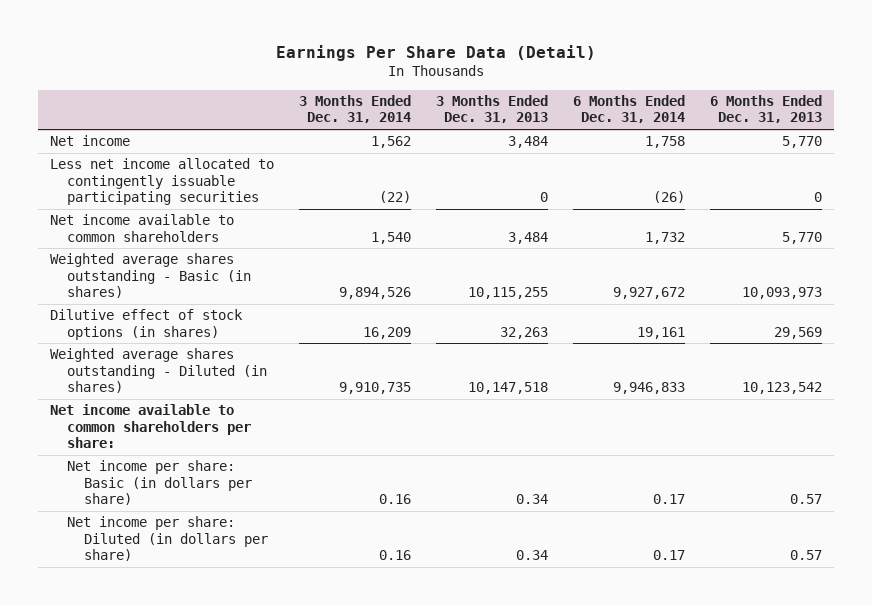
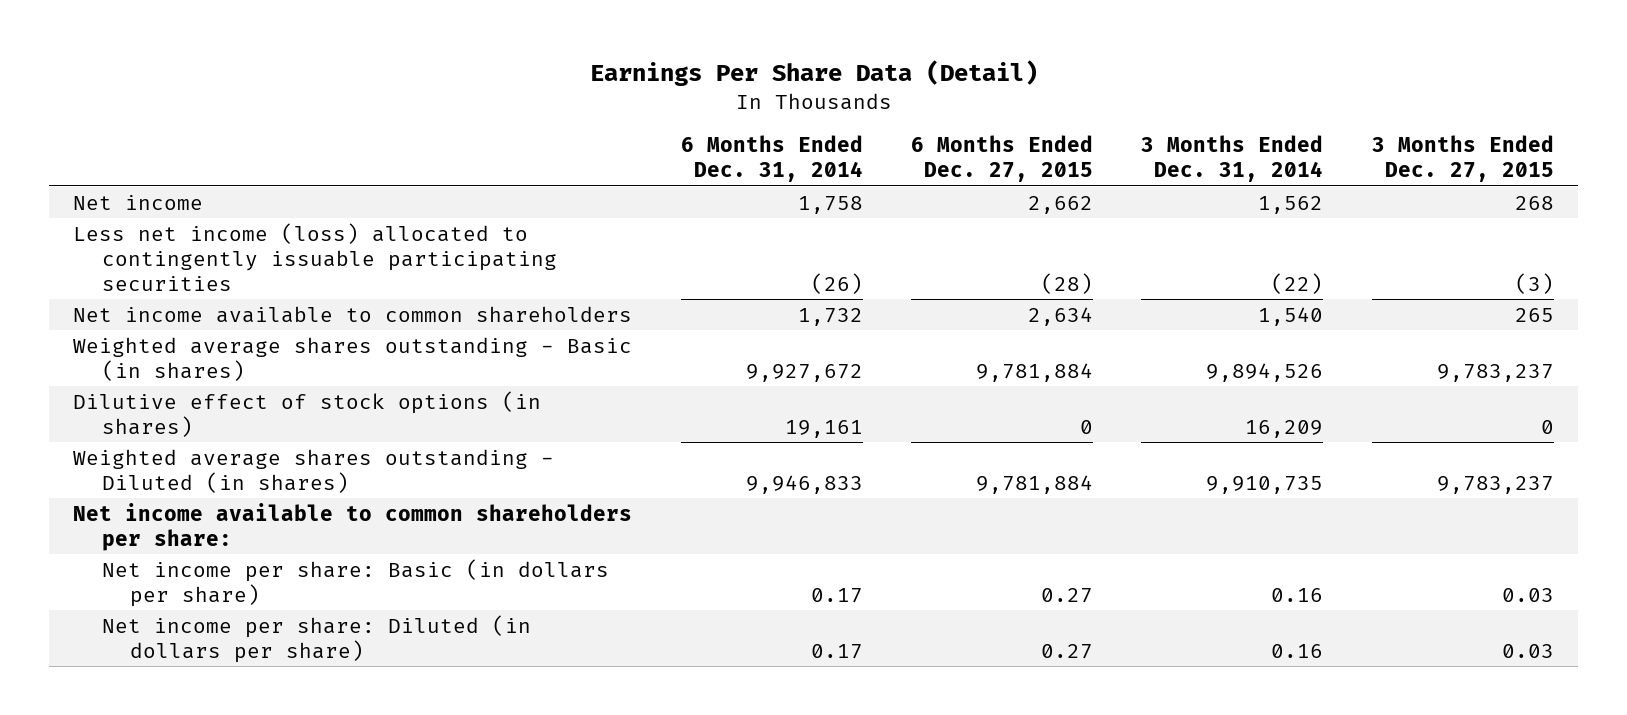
[435,94,548,124] 3 Months Ended Dec. 31, 2013 -> none
[709,94,822,124] 6 Months Ended Dec. 31, 2013 -> none
none -> [911,135,1094,183] 6 Months Ended Dec. 27, 2015
none -> [1371,135,1554,183] 3 Months Ended Dec. 27, 2015
[50,158,275,206] Less net income allocated to contingently issuable participating securities -> [73,222,557,291] Less net income (loss) allocated to contingently issuable participating securities

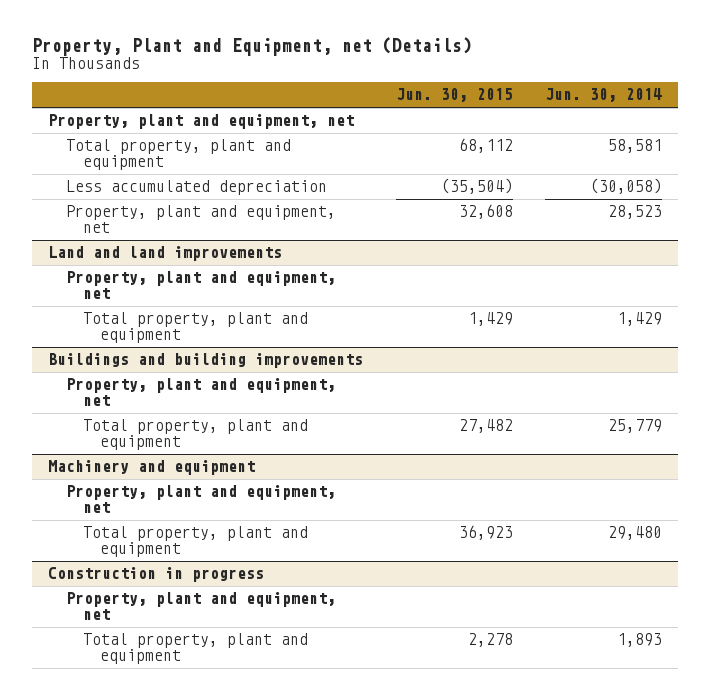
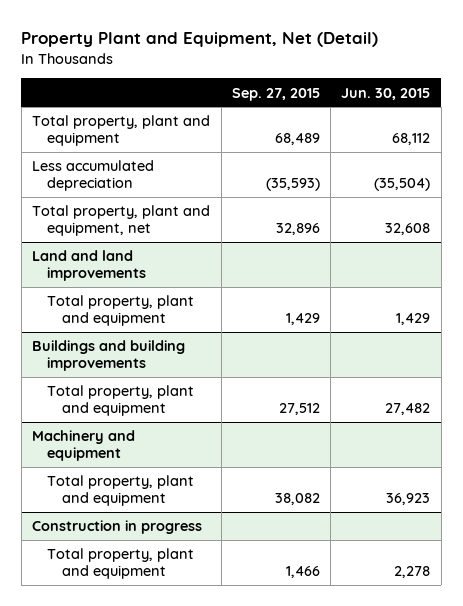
[32,36,473,56] Property, Plant and Equipment, net (Details) -> [21,32,379,48] Property Plant and Equipment, Net (Detail)
[545,88,663,103] Jun. 30, 2014 -> none
none -> [231,87,320,101] Sep. 27, 2015
[48,114,355,130] Property, plant and equipment, net -> none
[65,205,336,234] Property, plant and equipment, net -> [32,205,211,237] Total property, plant and equipment, net
[65,271,336,300] Property, plant and equipment, net -> none
[65,378,336,407] Property, plant and equipment, net -> none
[65,485,336,514] Property, plant and equipment, net -> none
[65,592,336,621] Property, plant and equipment, net -> none

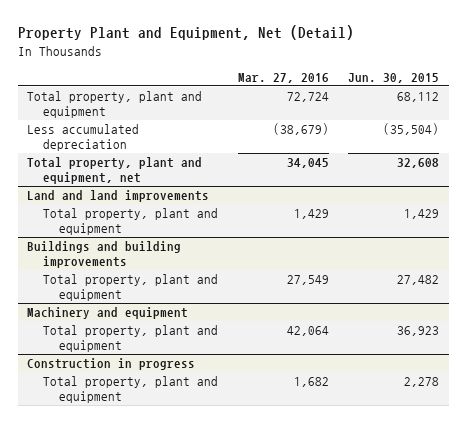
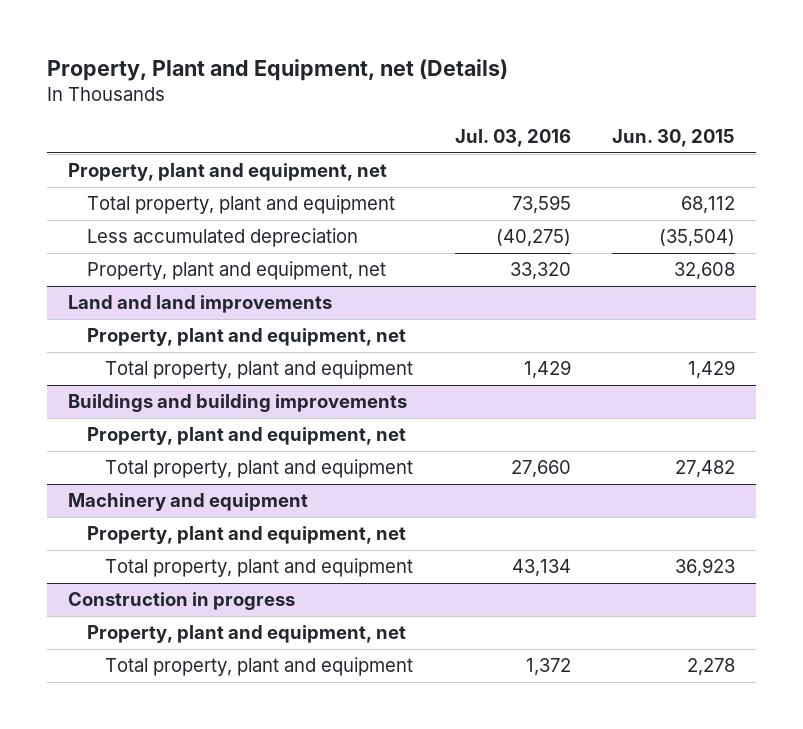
[17,25,354,41] Property Plant and Equipment, Net (Detail) -> [47,59,509,82] Property, Plant and Equipment, net (Details)
[237,72,329,83] Mar. 27, 2016 -> none
none -> [454,128,571,147] Jul. 03, 2016
none -> [68,163,388,182] Property, plant and equipment, net
[27,157,203,185] Total property, plant and equipment, net -> [86,261,386,281] Property, plant and equipment, net
none -> [86,328,406,347] Property, plant and equipment, net
none -> [86,427,406,446] Property, plant and equipment, net
none -> [86,526,406,545] Property, plant and equipment, net
none -> [86,625,406,644] Property, plant and equipment, net

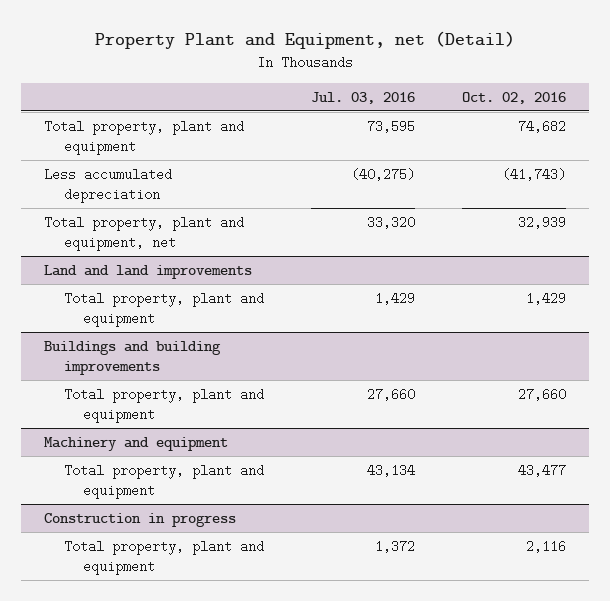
[47,59,509,82] Property, Plant and Equipment, net (Details) -> [94,31,515,50] Property Plant and Equipment, net (Detail)
[612,128,736,147] Jun. 30, 2015 -> none
none -> [461,91,566,104] Oct. 02, 2016
[68,163,388,182] Property, plant and equipment, net -> none
[86,261,386,281] Property, plant and equipment, net -> [44,215,245,251] Total property, plant and equipment, net
[86,328,406,347] Property, plant and equipment, net -> none
[86,427,406,446] Property, plant and equipment, net -> none
[86,526,406,545] Property, plant and equipment, net -> none
[86,625,406,644] Property, plant and equipment, net -> none

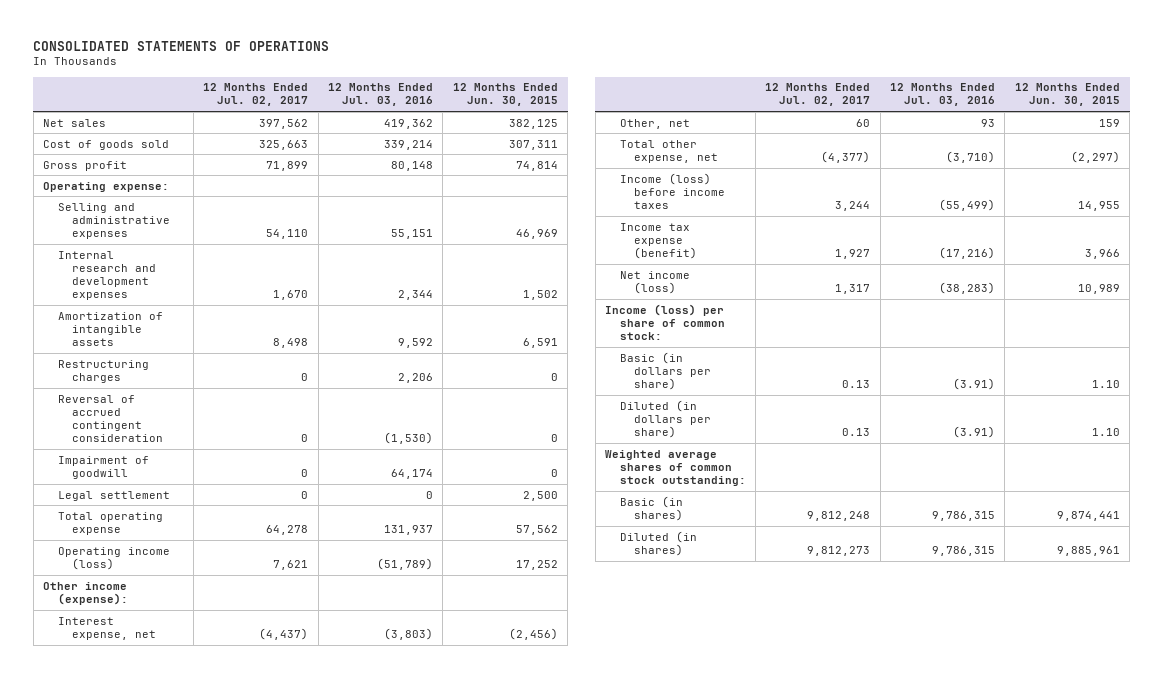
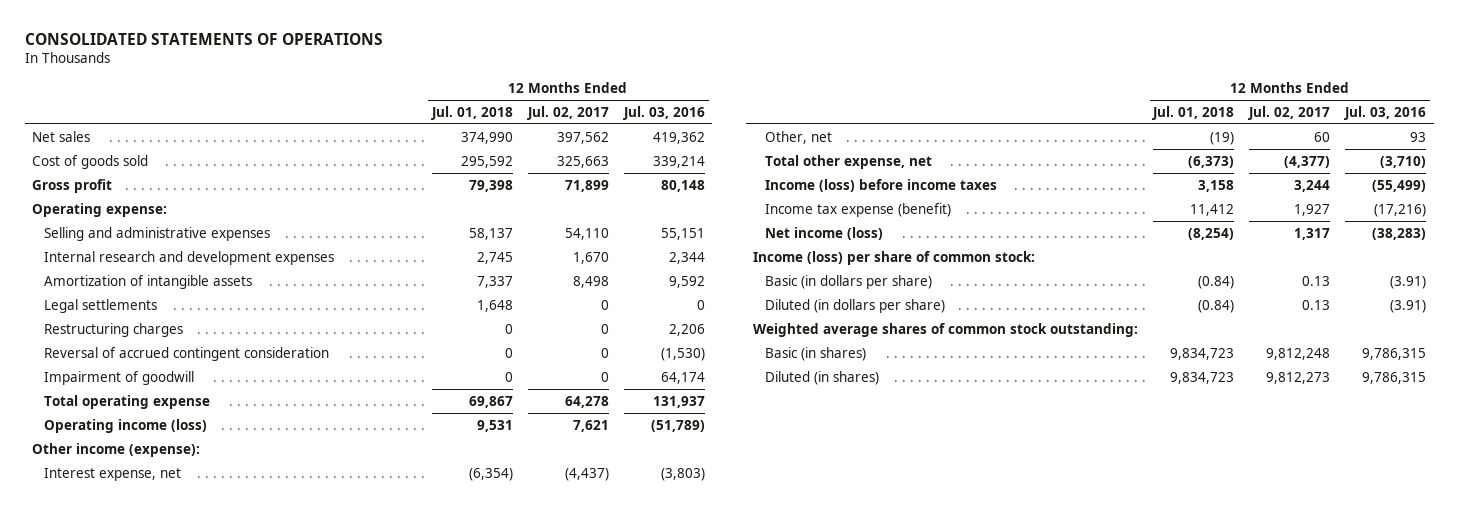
[452,83,558,107] 12 Months Ended Jun. 30, 2015 -> none
none -> [431,105,514,120] Jul. 01, 2018
none -> [44,298,158,313] Legal settlements
[57,490,170,501] Legal settlement -> none

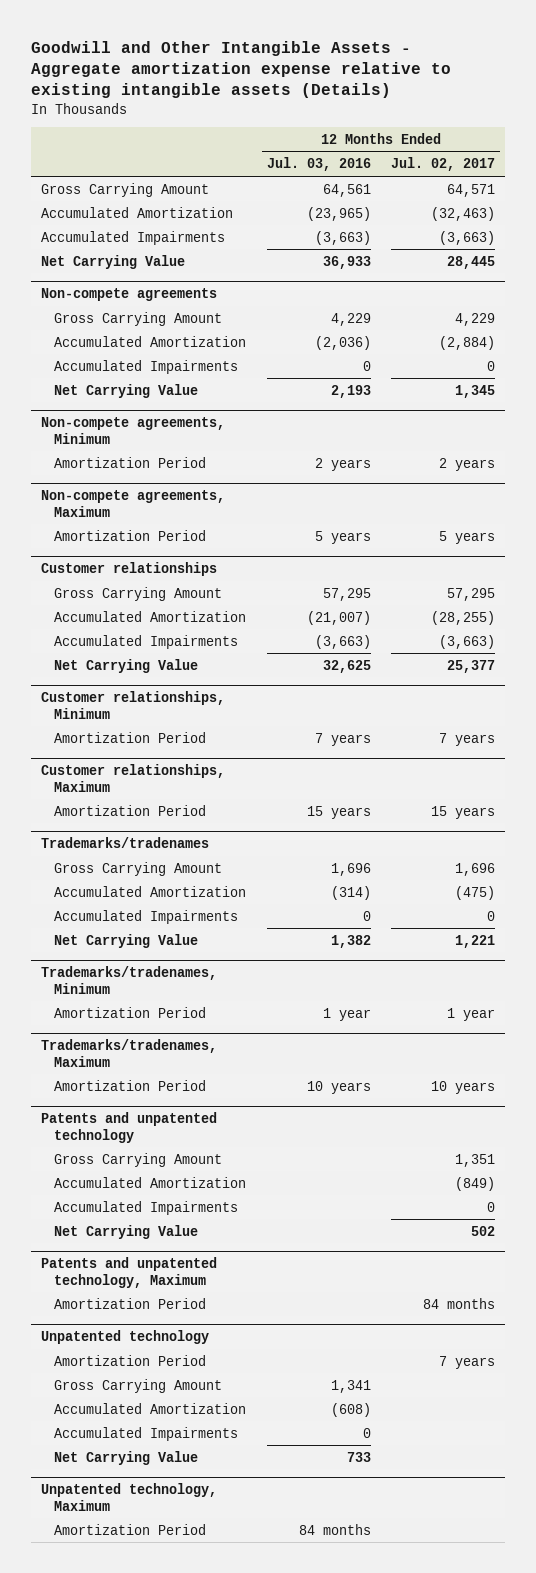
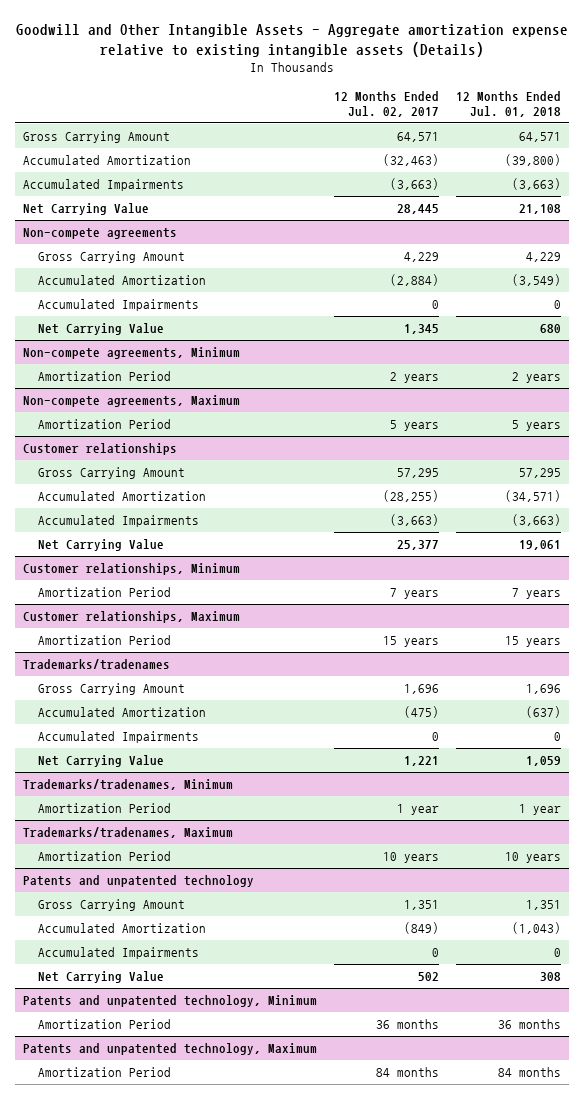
[266,157,371,172] Jul. 03, 2016 -> none
none -> [455,91,561,117] 12 Months Ended Jul. 01, 2018
none -> [22,995,317,1008] Patents and unpatented technology, Minimum
none -> [38,1019,172,1030] Amortization Period
[41,1330,210,1345] Unpatented technology -> none
[54,1354,207,1366] Amortization Period -> none
[54,1378,223,1393] Gross Carrying Amount -> none
[54,1402,247,1414] Accumulated Amortization -> none
[54,1426,239,1441] Accumulated Impairments -> none
[54,1450,199,1465] Net Carrying Value -> none
[41,1483,218,1511] Unpatented technology, Maximum -> none
[54,1523,207,1535] Amortization Period -> none

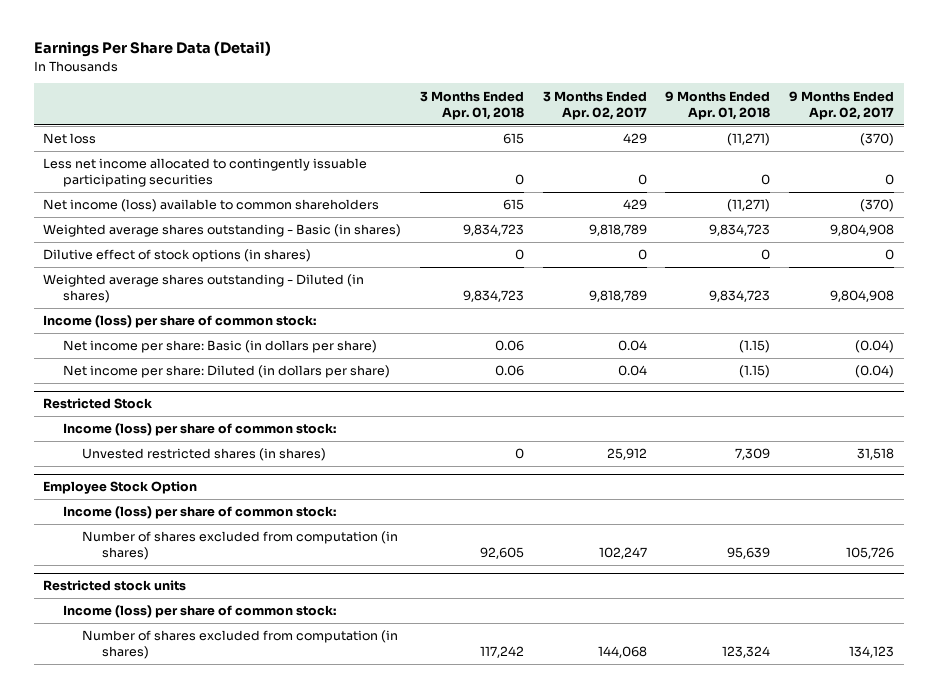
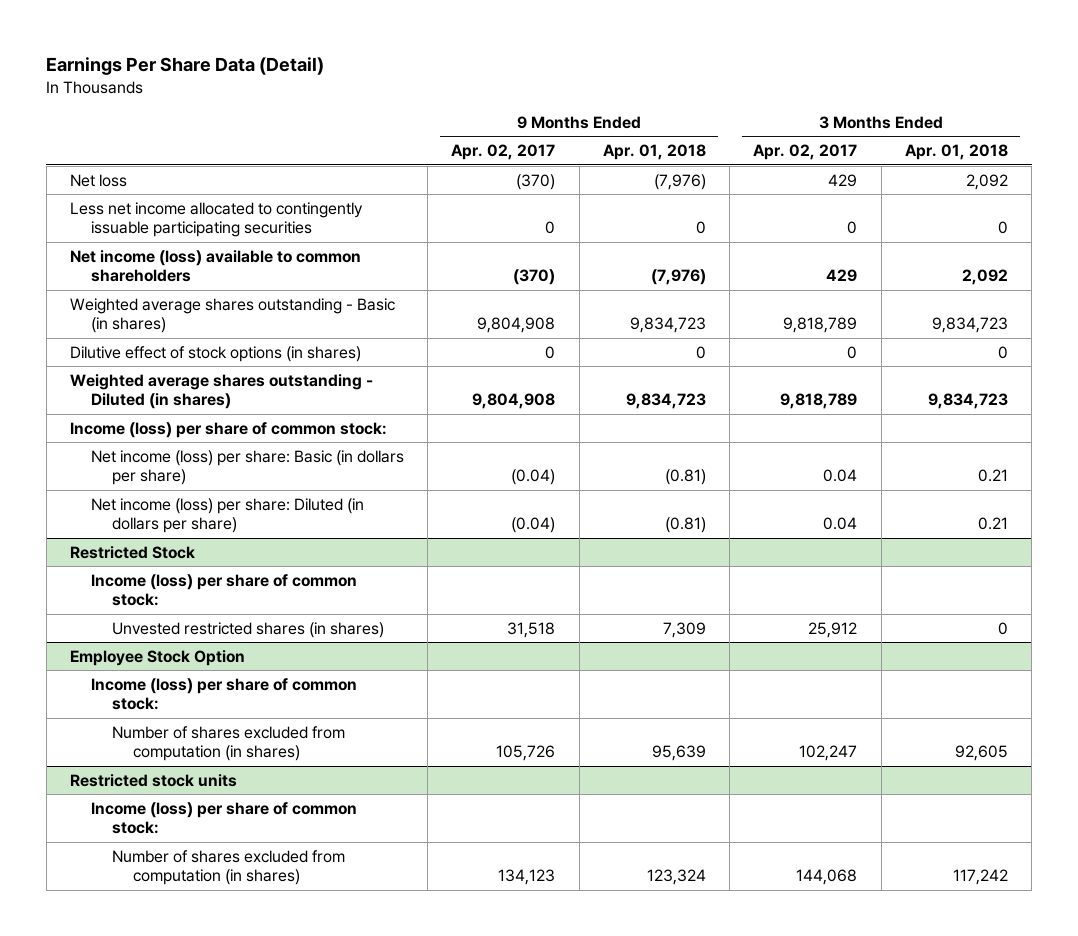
[502,133,524,145] 615 -> [965,173,1008,190] 2,092
[727,133,771,147] (11,271) -> [653,173,706,190] (7,976)
[502,199,524,211] 615 -> [961,269,1008,286] 2,092
[727,199,771,213] (11,271) -> [650,269,706,286] (7,976)
[62,340,377,354] Net income per share: Basic (in dollars per share) -> [90,449,404,486] Net income (loss) per share: Basic (in dollars per share)
[494,340,524,352] 0.06 -> [977,469,1008,483] 0.21
[739,340,771,354] (1.15) -> [664,469,706,486] (0.81)
[62,365,390,379] Net income per share: Diluted (in dollars per share) -> [90,497,364,534] Net income (loss) per share: Diluted (in dollars per share)
[494,365,524,377] 0.06 -> [977,517,1008,531] 0.21
[739,365,771,379] (1.15) -> [664,517,706,534] (0.81)

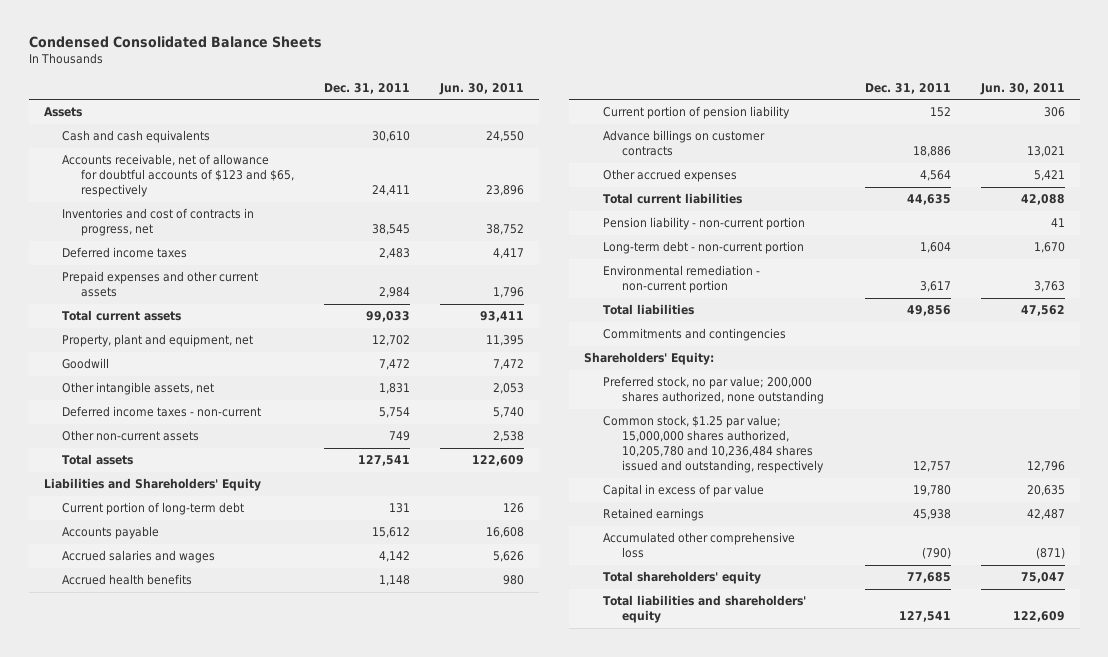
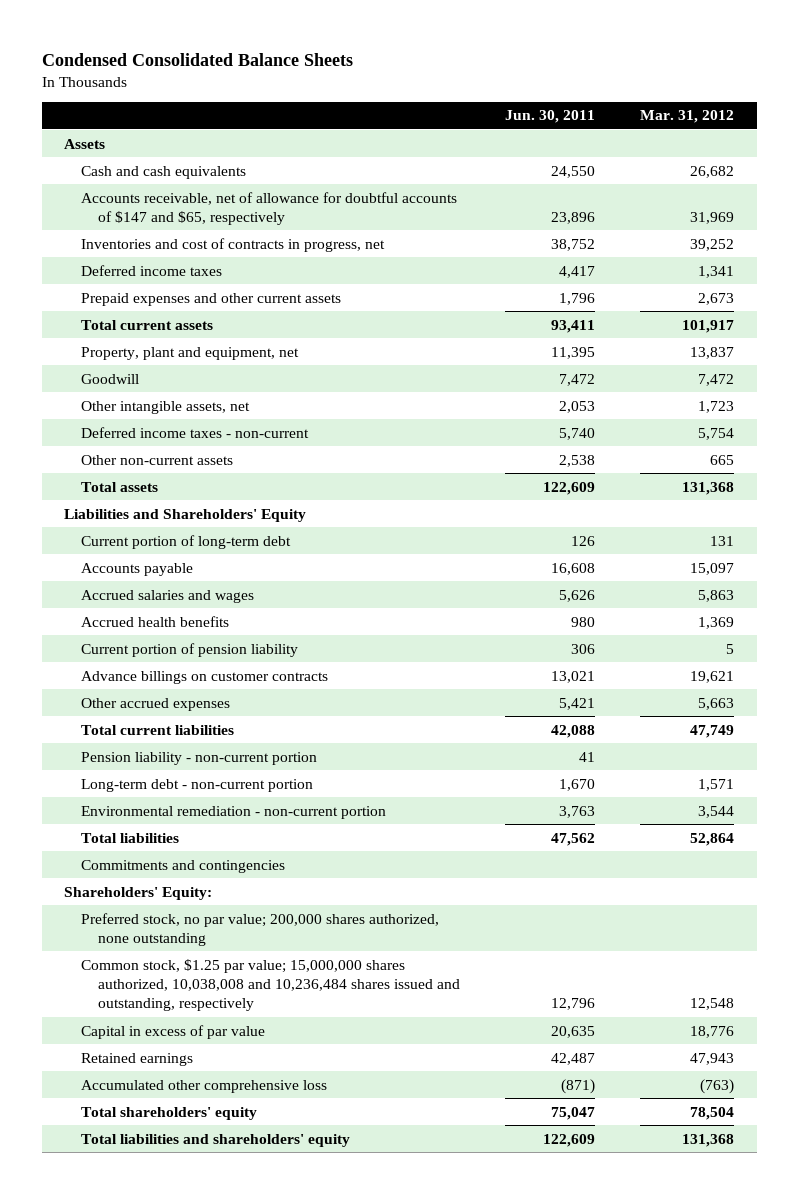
[324,82,411,94] Dec. 31, 2011 -> none
none -> [640,110,735,124] Mar. 31, 2012
[62,154,295,198] Accounts receivable, net of allowance for doubtful accounts of $123 and $65, respectively -> [81,191,458,225] Accounts receivable, net of allowance for doubtful accounts of $147 and $65, respectively
[602,415,824,474] Common stock, $1.25 par value; 15,000,000 shares authorized, 10,205,780 and 10,236,484 shares issued and outstanding, respectively -> [81,958,461,1012] Common stock, $1.25 par value; 15,000,000 shares authorized, 10,038,008 and 10,236,484 shares issued and outstanding, respectively

